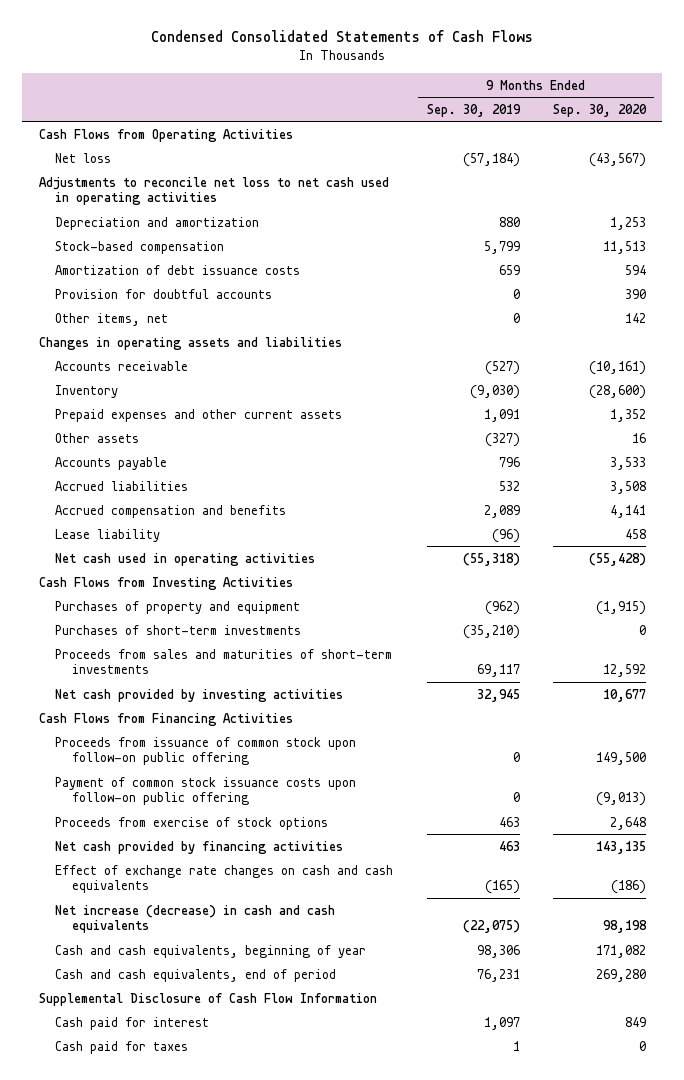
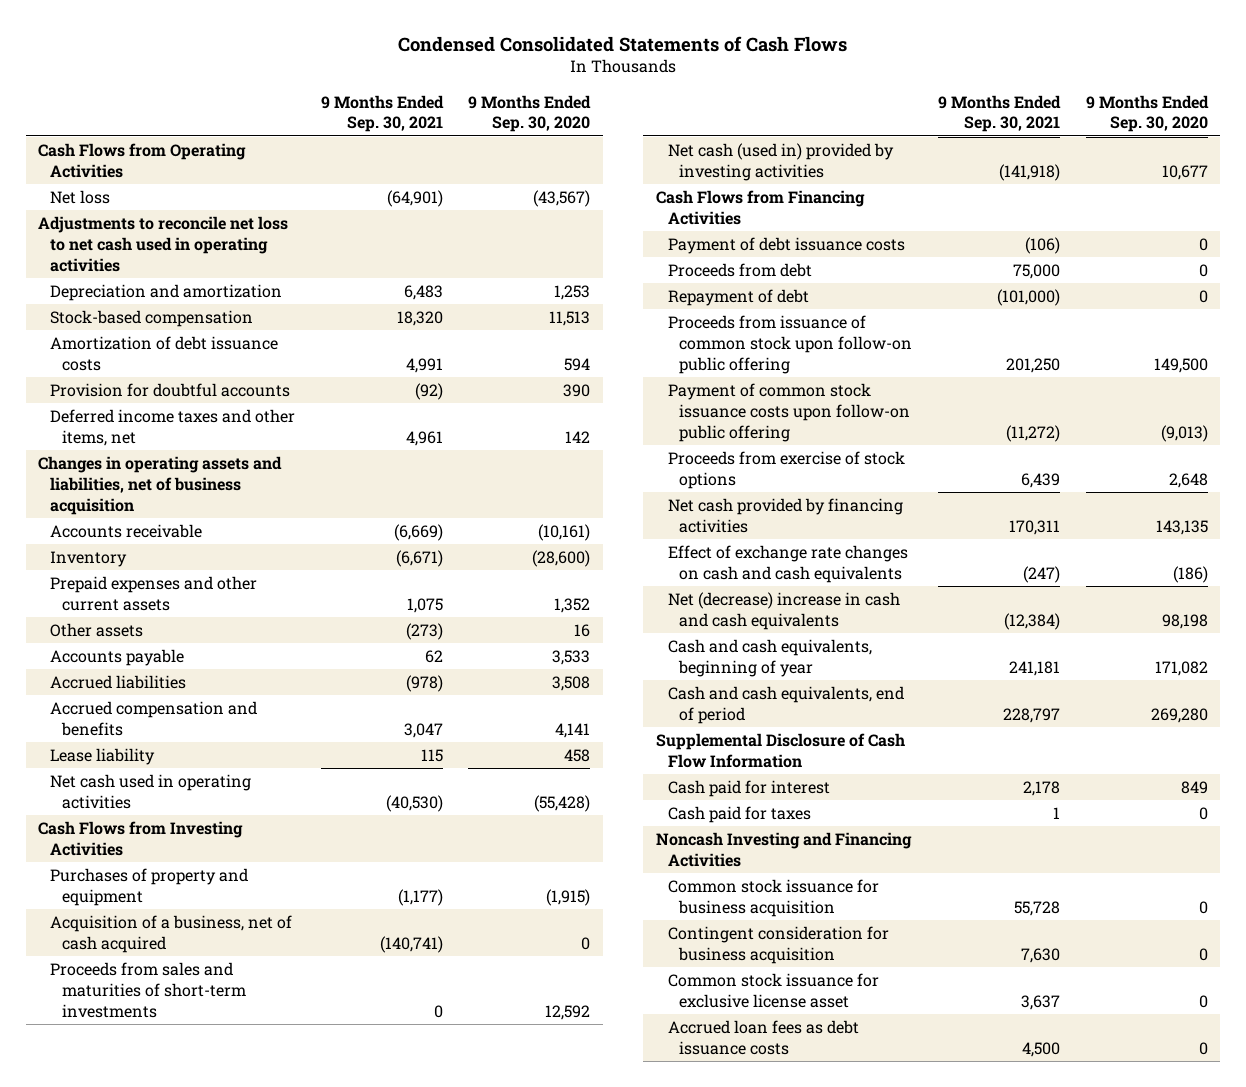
[426,103,521,117] Sep. 30, 2019 -> none
none -> [320,94,444,133] 9 Months Ended Sep. 30, 2021
[55,312,169,326] Other items, net -> [50,408,296,446] Deferred income taxes and other items, net
[38,336,342,350] Changes in operating assets and liabilities -> [38,455,283,515] Changes in operating assets and liabilities, net of business acquisition
[55,624,302,635] Purchases of short-term investments -> none
none -> [50,914,293,953] Acquisition of a business, net of cash acquired
[55,688,344,702] Net cash provided by investing activities -> [667,142,894,181] Net cash (used in) provided by investing activities
none -> [667,236,905,254] Payment of debt issuance costs
none -> [667,262,812,277] Proceeds from debt
none -> [667,288,809,306] Repayment of debt
[55,904,336,934] Net increase (decrease) in cash and cash equivalents -> [667,591,900,630] Net (decrease) increase in cash and cash equivalents
none -> [655,831,912,867] Noncash Investing and Financing Activities
none -> [667,878,879,917] Common stock issuance for business acquisition
none -> [667,925,889,964] Contingent consideration for business acquisition
none -> [667,972,879,1008] Common stock issuance for exclusive license asset
none -> [667,1019,859,1055] Accrued loan fees as debt issuance costs

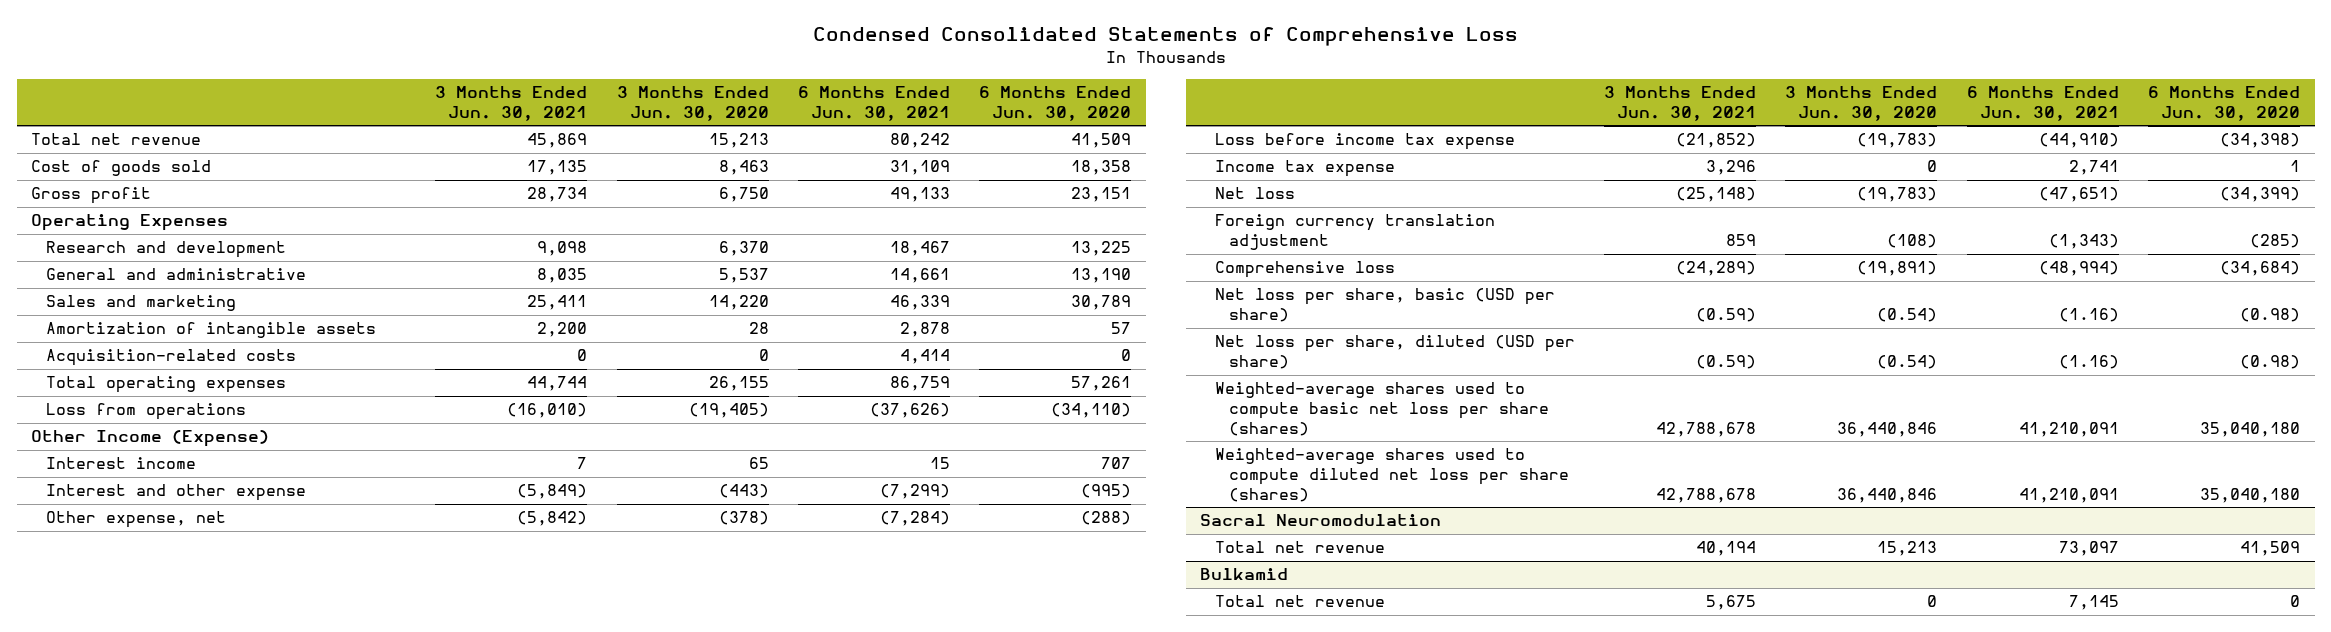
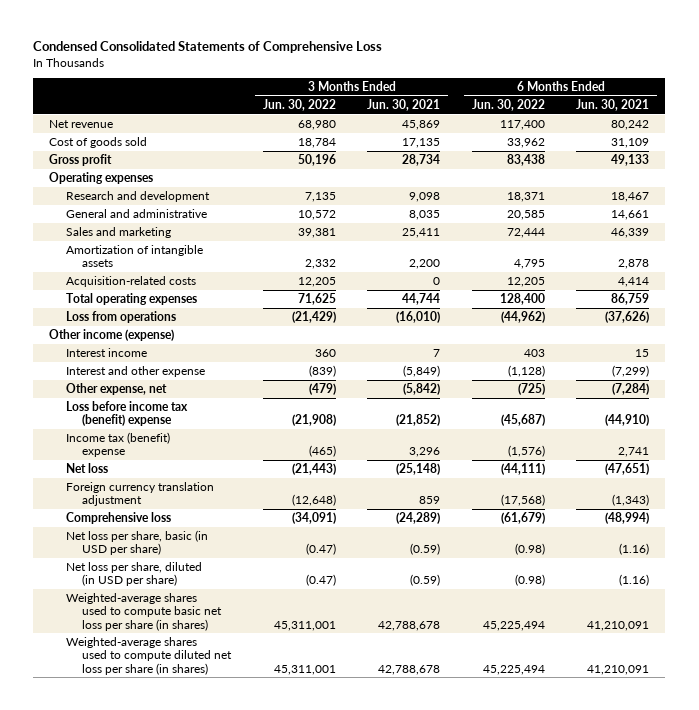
[616,86,769,121] 3 Months Ended Jun. 30, 2020 -> none
[979,86,1132,121] 6 Months Ended Jun. 30, 2020 -> none
none -> [262,98,336,111] Jun. 30, 2022
none -> [471,98,545,111] Jun. 30, 2022
[31,133,202,146] Total net revenue -> [49,120,114,129] Net revenue
[31,214,229,232] Operating Expenses -> [49,172,154,185] Operating expenses
[31,430,270,448] Other Income (Expense) -> [49,329,175,342] Other income (expense)
[1214,133,1515,151] Loss before income tax expense -> [65,401,188,427] Loss before income tax (benefit) expense
[1214,160,1395,178] Income tax expense -> [65,432,170,458] Income tax (benefit) expense
[1200,514,1442,527] Sacral Neuromodulation -> none
[1214,541,1385,554] Total net revenue -> none
[1200,568,1289,581] Bulkamid -> none
[1214,595,1385,608] Total net revenue -> none
[1214,288,1555,323] Net loss per share, basic (USD per share) -> [65,530,208,556] Net loss per share, basic (in USD per share)
[1214,335,1575,370] Net loss per share, diluted (USD per share) -> [65,562,202,587] Net loss per share, diluted (in USD per share)
[1214,382,1550,436] Weighted-average shares used to compute basic net loss per share (shares) -> [65,593,223,631] Weighted-average shares used to compute basic net loss per share (in shares)
[1214,448,1570,502] Weighted-average shares used to compute diluted net loss per share (shares) -> [65,637,233,675] Weighted-average shares used to compute diluted net loss per share (in shares)

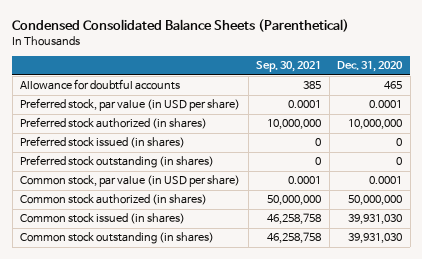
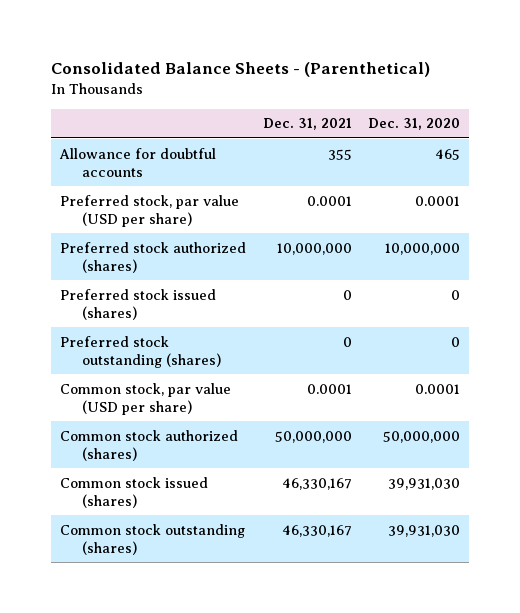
[12,18,350,32] Condensed Consolidated Balance Sheets (Parenthetical) -> [51,62,431,78] Consolidated Balance Sheets - (Parenthetical)
[256,61,322,73] Sep. 30, 2021 -> none
none -> [262,118,352,131] Dec. 31, 2021
[20,98,241,112] Preferred stock, par value (in USD per share) -> [59,194,239,227] Preferred stock, par value (USD per share)
[20,117,208,130] Preferred stock authorized (in shares) -> [59,241,246,273] Preferred stock authorized (shares)
[20,136,186,149] Preferred stock issued (in shares) -> [59,288,216,320] Preferred stock issued (shares)
[20,155,215,169] Preferred stock outstanding (in shares) -> [59,335,222,368] Preferred stock outstanding (shares)
[20,175,241,188] Common stock, par value (in USD per share) -> [59,382,231,415] Common stock, par value (USD per share)
[20,194,208,206] Common stock authorized (in shares) -> [59,429,238,461] Common stock authorized (shares)
[20,213,186,225] Common stock issued (in shares) -> [59,476,208,508] Common stock issued (shares)
[20,232,215,245] Common stock outstanding (in shares) -> [59,523,245,555] Common stock outstanding (shares)

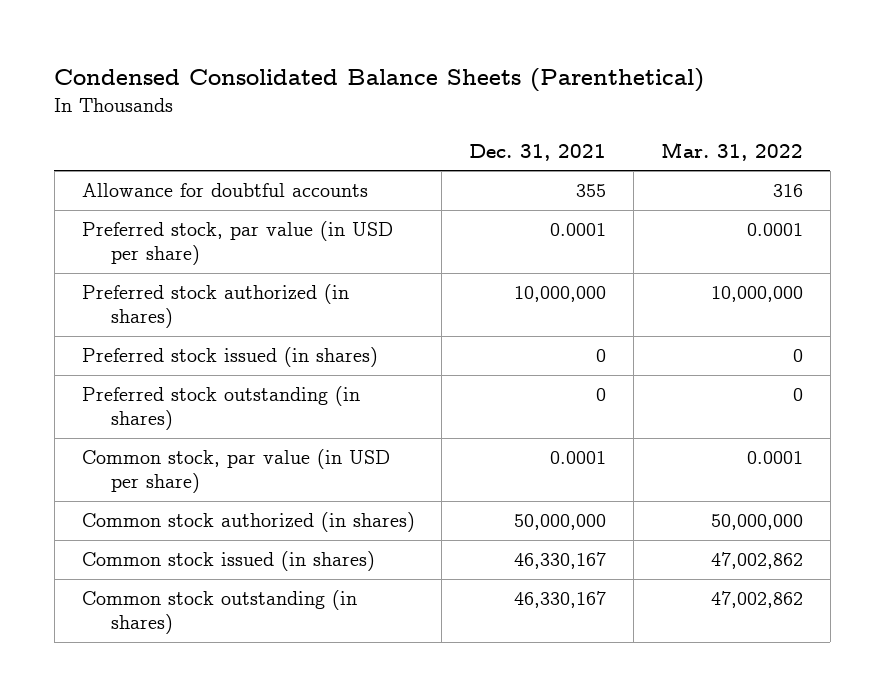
[51,62,431,78] Consolidated Balance Sheets - (Parenthetical) -> [54,68,705,93] Condensed Consolidated Balance Sheets (Parenthetical)
[368,118,461,131] Dec. 31, 2020 -> none
none -> [660,141,803,161] Mar. 31, 2022
[59,194,239,227] Preferred stock, par value (USD per share) -> [81,221,393,266] Preferred stock, par value (in USD per share)
[59,241,246,273] Preferred stock authorized (shares) -> [81,284,349,329] Preferred stock authorized (in shares)
[59,288,216,320] Preferred stock issued (shares) -> [81,347,378,368] Preferred stock issued (in shares)
[59,335,222,368] Preferred stock outstanding (shares) -> [81,386,360,431] Preferred stock outstanding (in shares)
[59,382,231,415] Common stock, par value (USD per share) -> [81,449,390,494] Common stock, par value (in USD per share)
[59,429,238,461] Common stock authorized (shares) -> [81,512,415,533] Common stock authorized (in shares)
[59,476,208,508] Common stock issued (shares) -> [81,551,375,572] Common stock issued (in shares)
[59,523,245,555] Common stock outstanding (shares) -> [81,590,357,635] Common stock outstanding (in shares)

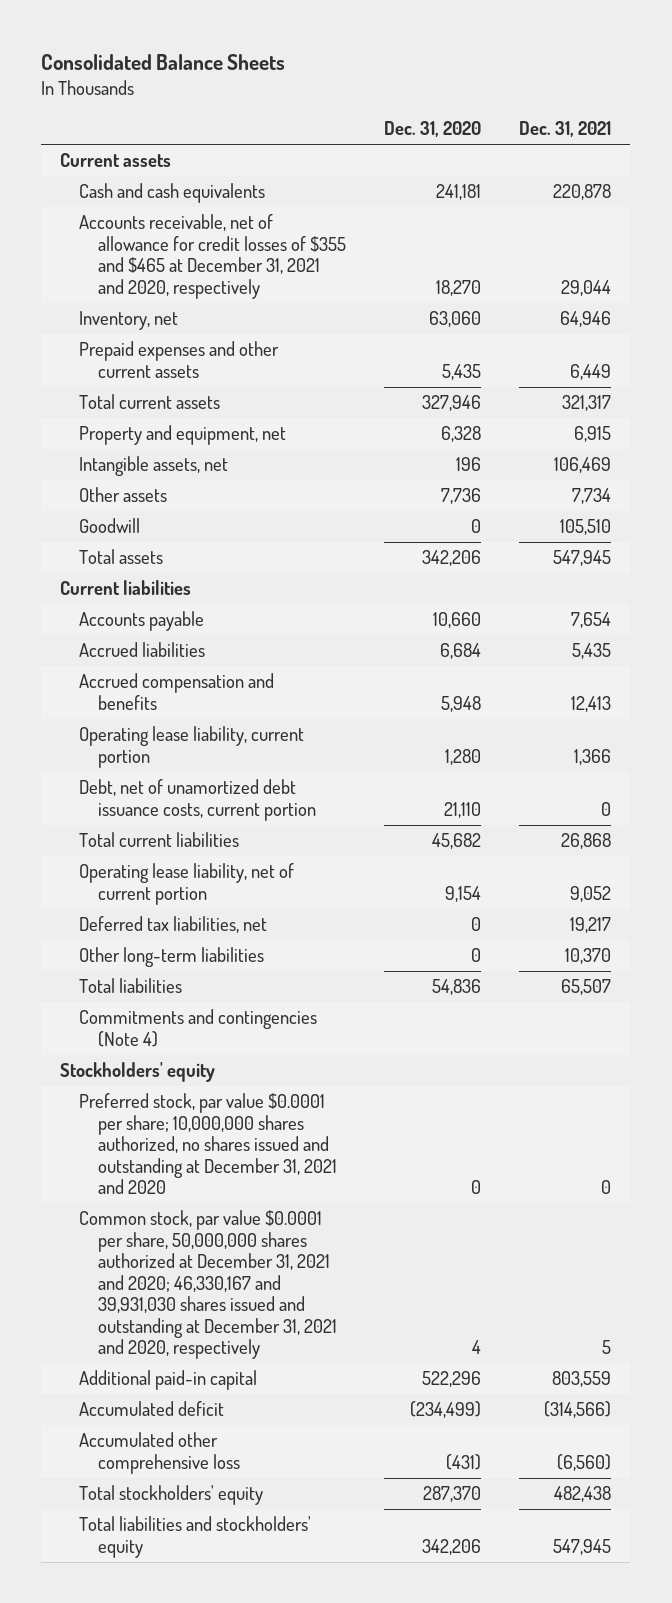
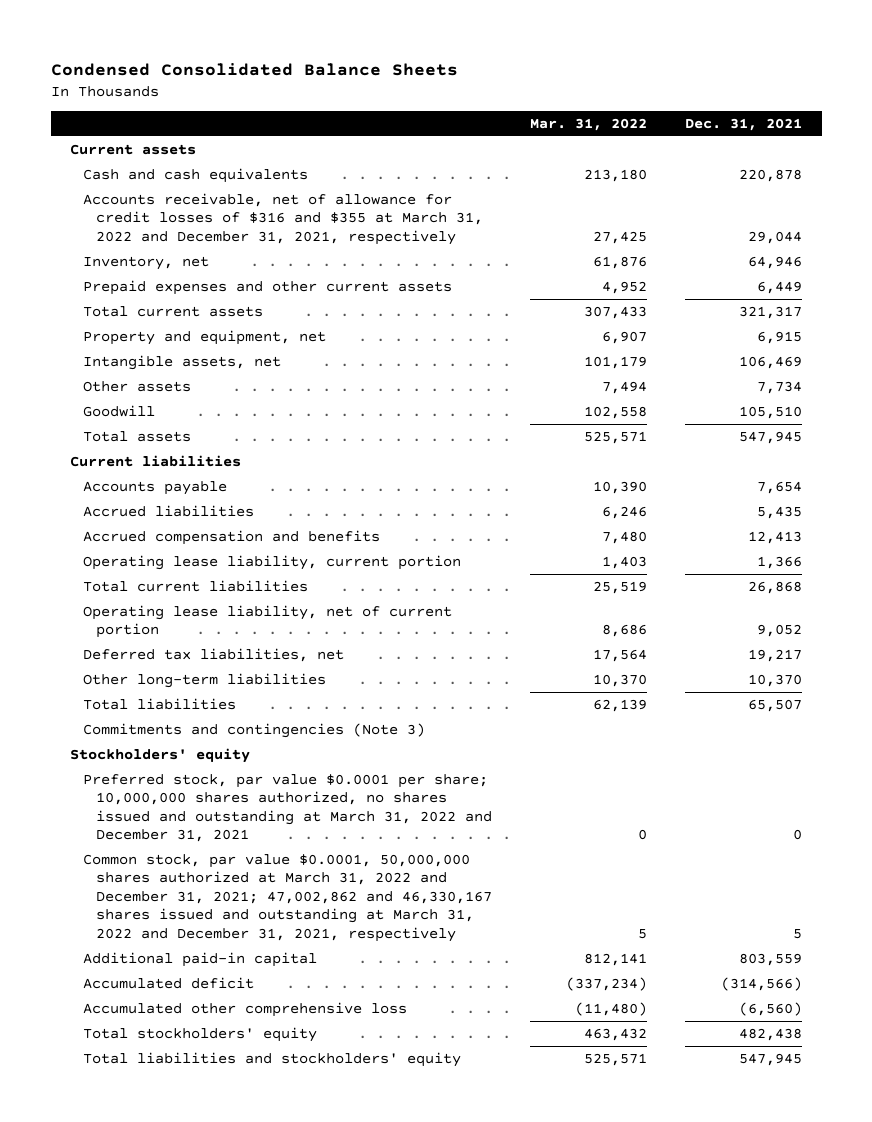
[41,53,286,70] Consolidated Balance Sheets -> [50,62,458,76] Condensed Consolidated Balance Sheets
[384,121,482,138] Dec. 31, 2020 -> none
none -> [530,117,648,131] Mar. 31, 2022
[79,214,347,299] Accounts receivable, net of allowance for credit losses of $355 and $465 at December 31, 2021 and 2020, respectively -> [82,192,483,245] Accounts receivable, net of allowance for credit losses of $316 and $355 at March 31, 2022 and December 31, 2021, respectively
[79,779,317,821] Debt, net of unamortized debt issuance costs, current portion -> none
[79,1009,318,1047] Commitments and contingencies (Note 4) -> [82,722,425,738] Commitments and contingencies (Note 3)
[79,1093,338,1195] Preferred stock, par value $0.0001 per share; 10,000,000 shares authorized, no shares issued and outstanding at December 31, 2021 and 2020 -> [82,773,492,843] Preferred stock, par value $0.0001 per share; 10,000,000 shares authorized, no shares issued and outstanding at March 31, 2022 and December 31, 2021
[79,1210,338,1360] Common stock, par value $0.0001 per share, 50,000,000 shares authorized at December 31, 2021 and 2020; 46,330,167 and 39,931,030 shares issued and outstanding at December 31, 2021 and 2020, respectively -> [82,853,492,942] Common stock, par value $0.0001, 50,000,000 shares authorized at March 31, 2022 and December 31, 2021; 47,002,862 and 46,330,167 shares issued and outstanding at March 31, 2022 and December 31, 2021, respectively

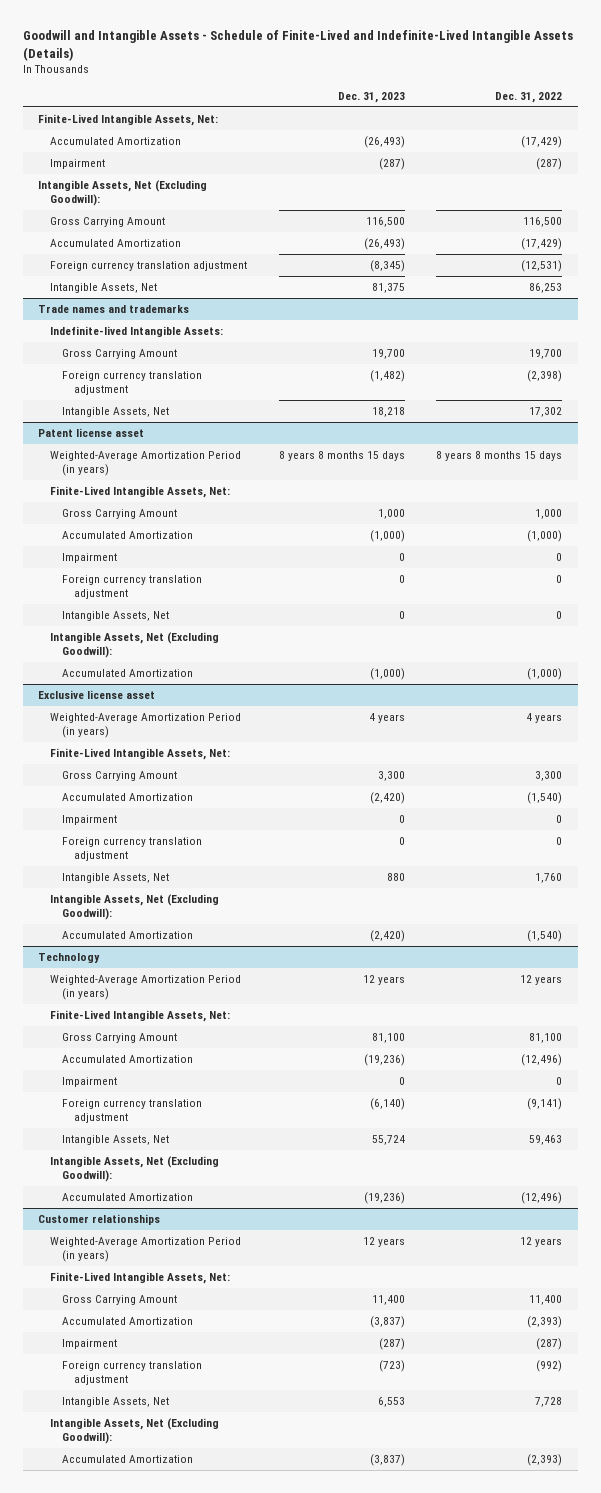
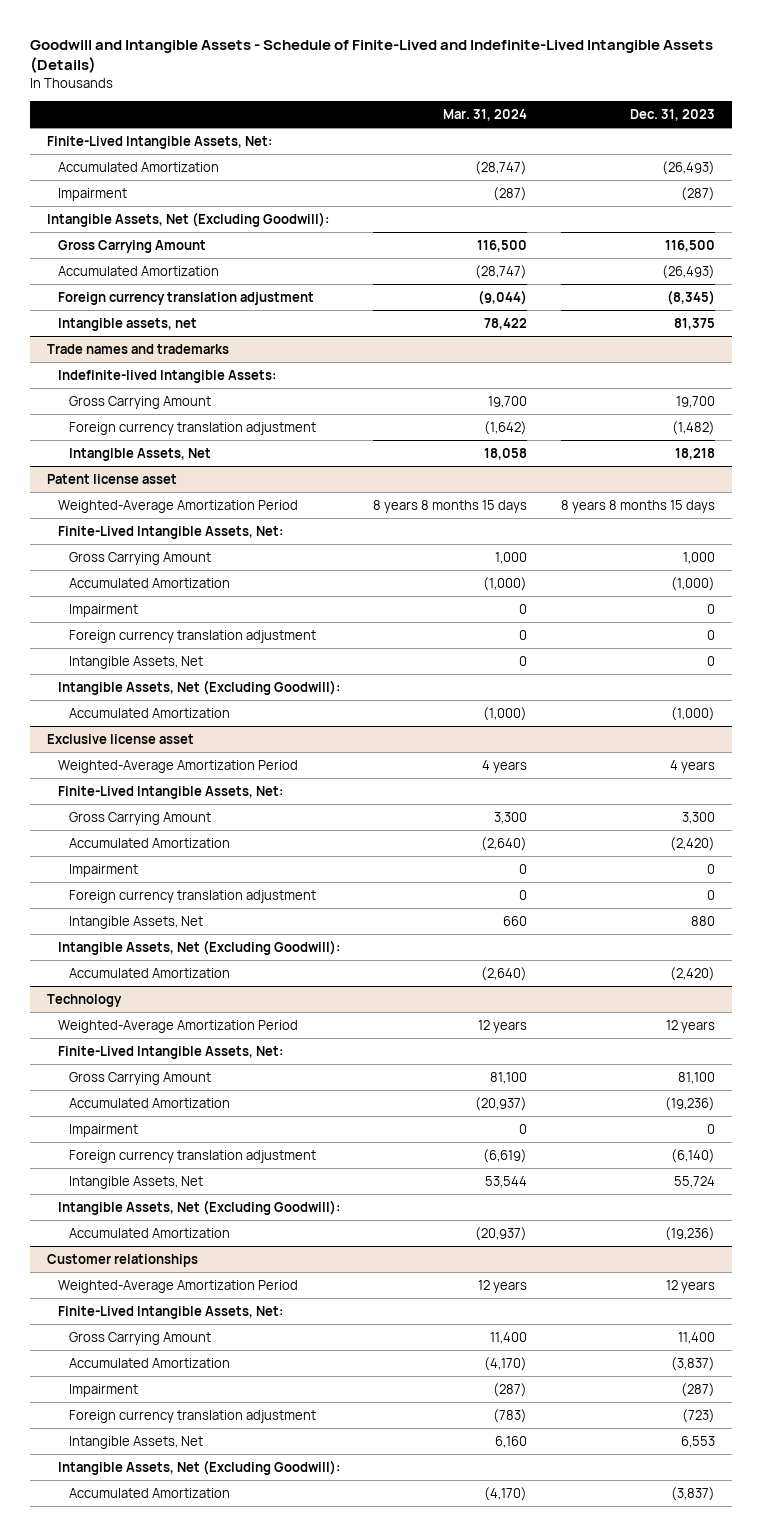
[495,91,563,103] Dec. 31, 2022 -> none
none -> [443,108,528,121] Mar. 31, 2024
[50,283,158,294] Intangible Assets, Net -> [57,317,197,331] Intangible assets, net
[50,451,242,476] Weighted-Average Amortization Period (in years) -> [57,499,298,513] Weighted-Average Amortization Period
[50,713,242,738] Weighted-Average Amortization Period (in years) -> [57,759,298,773] Weighted-Average Amortization Period
[50,975,242,1000] Weighted-Average Amortization Period (in years) -> [57,1019,298,1033] Weighted-Average Amortization Period
[50,1237,242,1262] Weighted-Average Amortization Period (in years) -> [57,1279,298,1293] Weighted-Average Amortization Period

